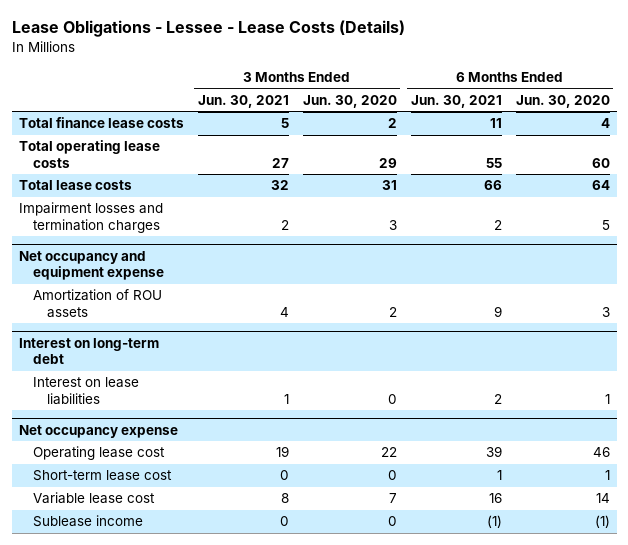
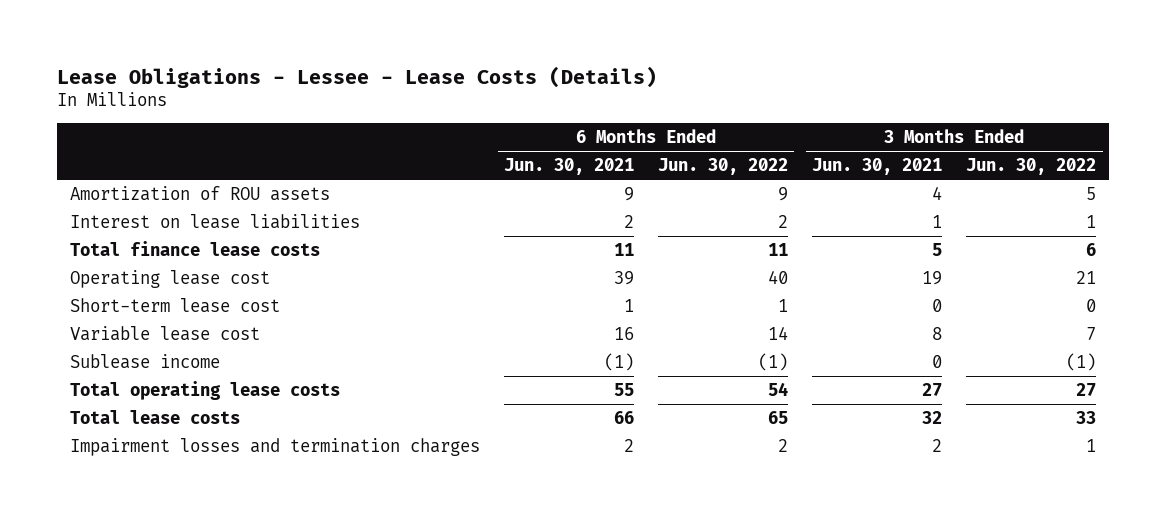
[302,94,397,108] Jun. 30, 2020 -> none
[515,94,610,108] Jun. 30, 2020 -> none
none -> [658,158,789,176] Jun. 30, 2022
none -> [966,158,1097,176] Jun. 30, 2022
[18,250,164,281] Net occupancy and equipment expense -> none
[18,337,159,365] Interest on long-term debt -> none
[18,424,178,438] Net occupancy expense -> none
[18,117,184,129] Total finance lease costs -> [69,240,320,256] Total finance lease costs
[18,140,160,168] Total operating lease costs -> [69,380,340,400] Total operating lease costs
[18,180,132,191] Total lease costs -> [69,409,240,424] Total lease costs
[18,202,163,233] Impairment losses and termination charges -> [69,437,480,456] Impairment losses and termination charges

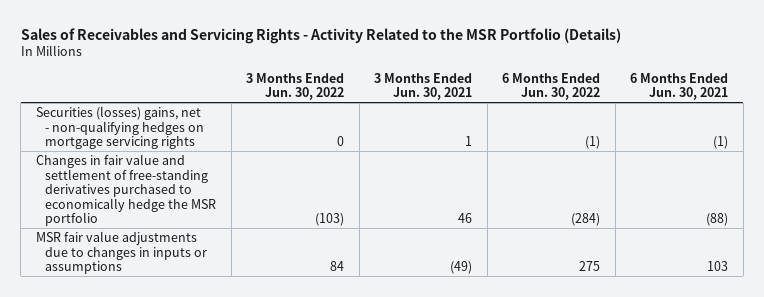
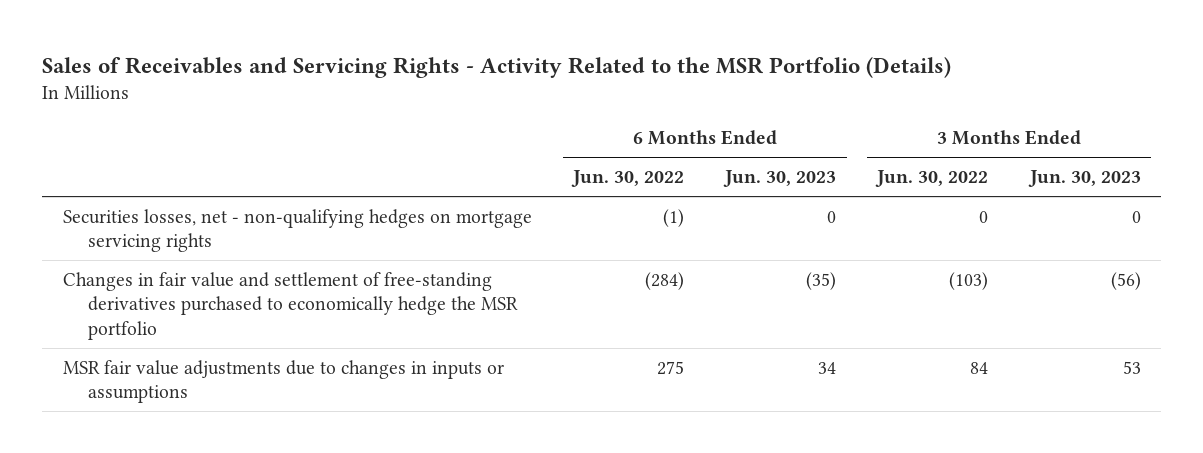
[374,72,473,101] 3 Months Ended Jun. 30, 2021 -> none
[630,72,729,101] 6 Months Ended Jun. 30, 2021 -> none
none -> [723,170,837,188] Jun. 30, 2023
none -> [1027,170,1141,188] Jun. 30, 2023
[35,105,205,150] Securities (losses) gains, net - non-qualifying hedges on mortgage servicing rights -> [62,208,532,253] Securities losses, net - non-qualifying hedges on mortgage servicing rights

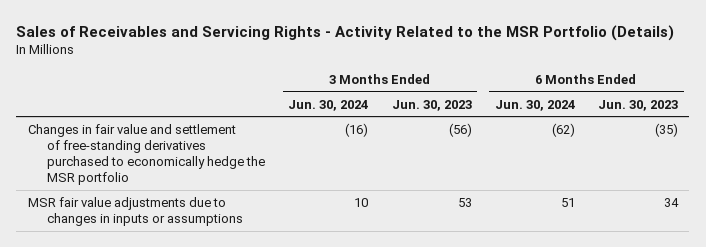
[571,170,685,188] Jun. 30, 2022 -> none
[875,170,989,188] Jun. 30, 2022 -> none
none -> [288,99,369,111] Jun. 30, 2024
none -> [494,99,575,111] Jun. 30, 2024
[62,208,532,253] Securities losses, net - non-qualifying hedges on mortgage servicing rights -> none

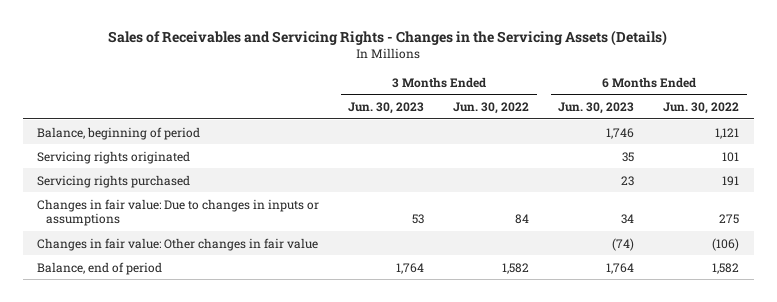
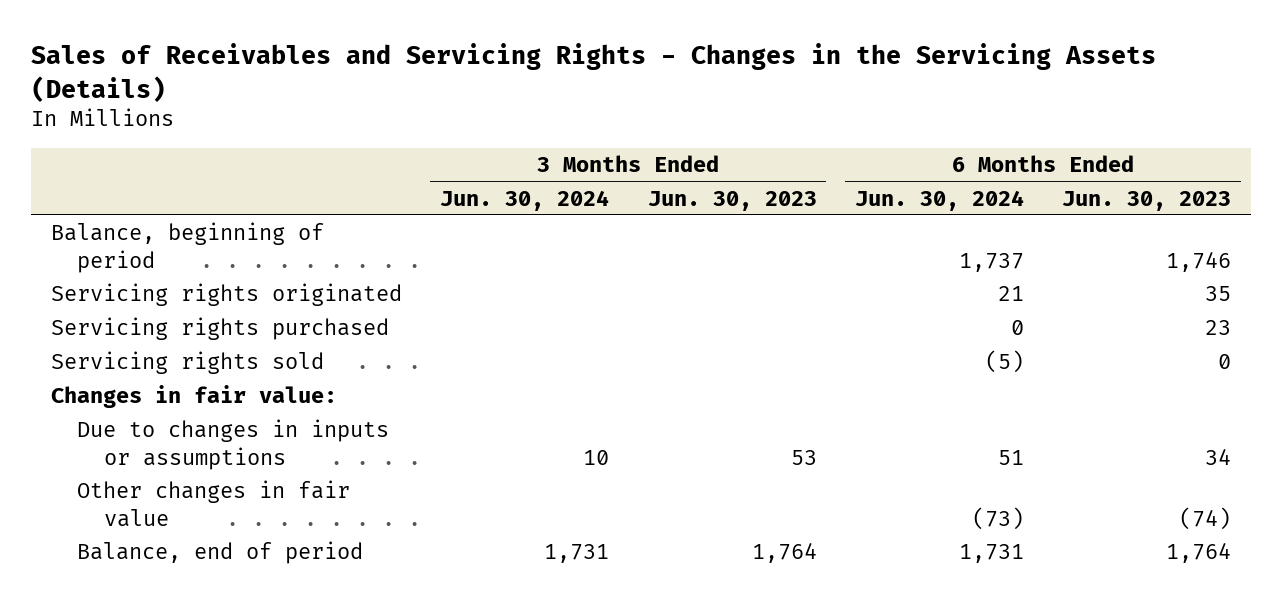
[453,102,530,115] Jun. 30, 2022 -> none
[663,102,740,115] Jun. 30, 2022 -> none
none -> [440,189,610,211] Jun. 30, 2024
none -> [855,189,1025,211] Jun. 30, 2024
none -> [50,351,324,375] Servicing rights sold
none -> [50,385,337,409] Changes in fair value:
[37,198,320,227] Changes in fair value: Due to changes in inputs or assumptions -> [77,419,390,470] Due to changes in inputs or assumptions
[37,237,319,251] Changes in fair value: Other changes in fair value -> [77,480,351,527] Other changes in fair value

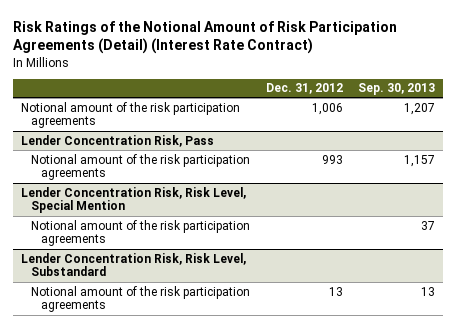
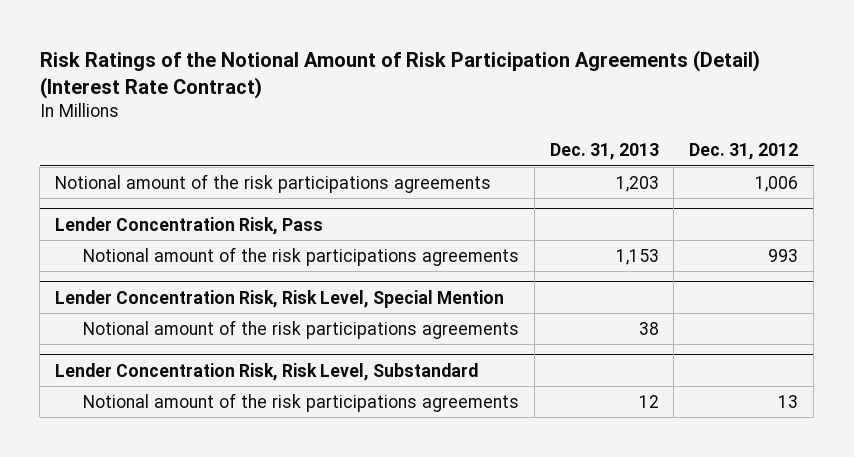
[358,83,436,96] Sep. 30, 2013 -> none
none -> [549,143,659,161] Dec. 31, 2013
[21,101,241,129] Notional amount of the risk participation agreements -> [55,173,492,193] Notional amount of the risk participations agreements
[30,153,250,181] Notional amount of the risk participation agreements -> [82,246,519,266] Notional amount of the risk participations agreements
[30,219,250,247] Notional amount of the risk participation agreements -> [82,319,519,339] Notional amount of the risk participations agreements
[30,285,250,313] Notional amount of the risk participation agreements -> [82,392,519,412] Notional amount of the risk participations agreements

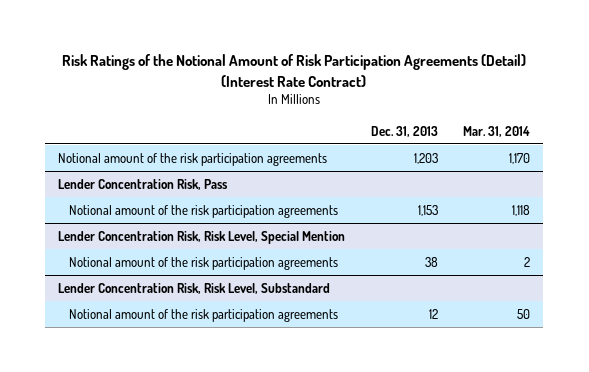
[689,143,799,161] Dec. 31, 2012 -> none
none -> [463,125,531,137] Mar. 31, 2014
[55,173,492,193] Notional amount of the risk participations agreements -> [58,152,328,166] Notional amount of the risk participation agreements
[82,246,519,266] Notional amount of the risk participations agreements -> [69,204,339,218] Notional amount of the risk participation agreements
[82,319,519,339] Notional amount of the risk participations agreements -> [69,256,339,270] Notional amount of the risk participation agreements
[82,392,519,412] Notional amount of the risk participations agreements -> [69,308,339,322] Notional amount of the risk participation agreements

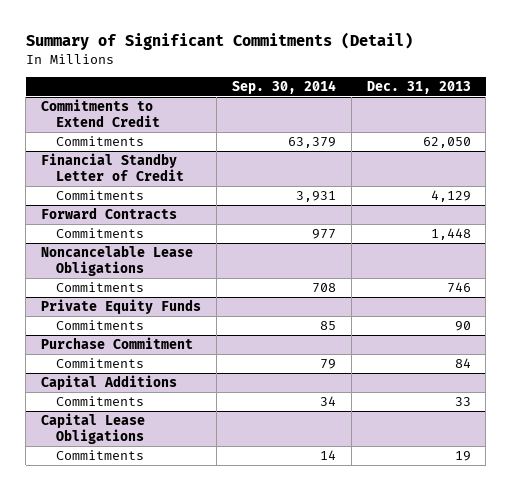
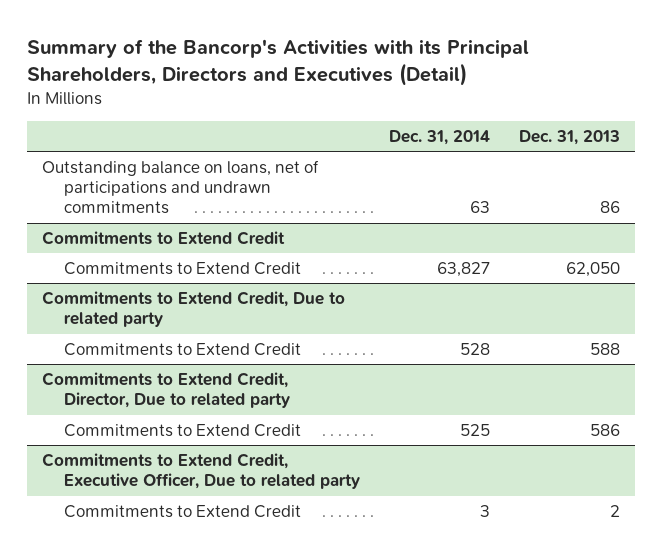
[25,31,413,50] Summary of Significant Commitments (Detail) -> [27,39,530,86] Summary of the Bancorp's Activities with its Principal Shareholders, Directors and Executives (Detail)
[231,79,336,94] Sep. 30, 2014 -> none
none -> [388,130,490,146] Dec. 31, 2014
none -> [41,159,319,215] Outstanding balance on loans, net of participations and undrawn commitments
[41,153,184,182] Financial Standby Letter of Credit -> none
[41,207,178,220] Forward Contracts -> none
[41,245,194,277] Noncancelable Lease Obligations -> none
[41,299,202,315] Private Equity Funds -> none
[55,320,144,331] Commitments -> none
[41,337,194,350] Purchase Commitment -> none
[55,358,144,369] Commitments -> none
[41,375,178,391] Capital Additions -> none
[55,396,144,407] Commitments -> none
[41,413,146,445] Capital Lease Obligations -> none
[55,450,144,461] Commitments -> none
[55,136,144,147] Commitments -> [63,261,301,275] Commitments to Extend Credit
none -> [41,290,345,328] Commitments to Extend Credit, Due to related party
[55,190,144,201] Commitments -> [63,342,301,356] Commitments to Extend Credit
[430,190,471,203] 4,129 -> [589,342,620,355] 588
none -> [41,371,290,409] Commitments to Extend Credit, Director, Due to related party
[55,228,144,239] Commitments -> [63,423,301,437] Commitments to Extend Credit
[430,228,471,241] 1,448 -> [589,423,620,436] 586
none -> [41,452,360,490] Commitments to Extend Credit, Executive Officer, Due to related party
[55,282,144,293] Commitments -> [63,504,301,518] Commitments to Extend Credit
[446,282,471,294] 746 -> [609,504,620,517] 2

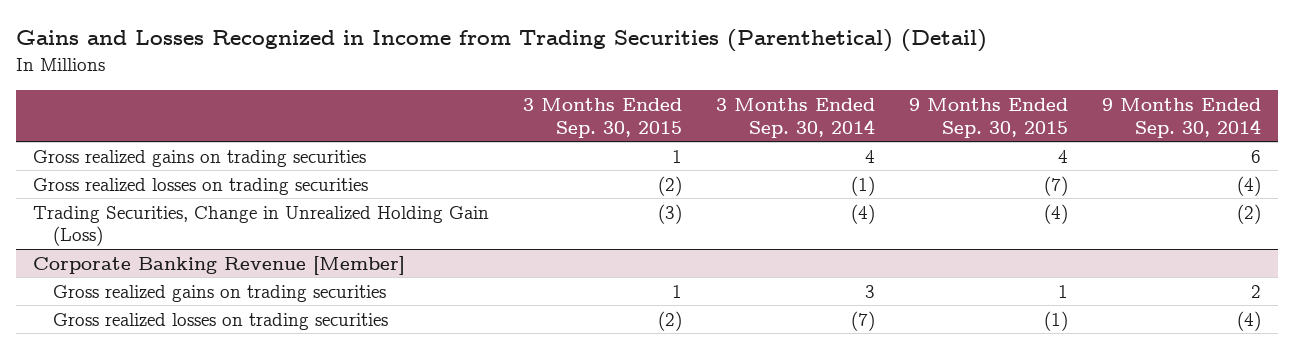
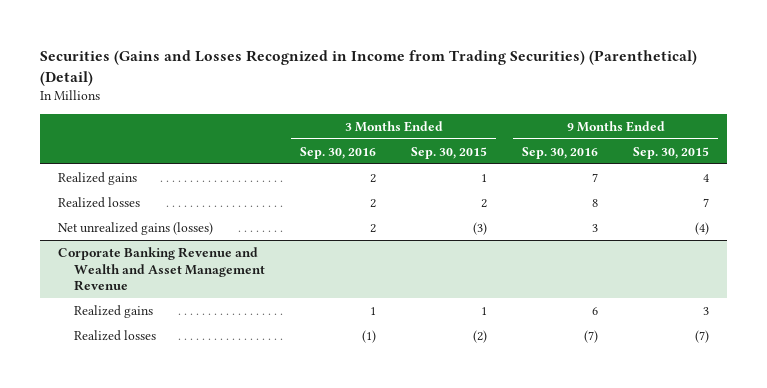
[15,29,987,53] Gains and Losses Recognized in Income from Trading Securities (Parenthetical) (Detail) -> [40,50,698,87] Securities (Gains and Losses Recognized in Income from Trading Securities) (Parenthetical) (Detail)
[715,97,875,138] 3 Months Ended Sep. 30, 2014 -> none
[1101,97,1261,138] 9 Months Ended Sep. 30, 2014 -> none
none -> [300,146,377,159] Sep. 30, 2016
none -> [522,146,599,159] Sep. 30, 2016
[32,255,405,275] Corporate Banking Revenue [Member] -> none
[32,149,366,167] Gross realized gains on trading securities -> [57,171,137,185] Realized gains
[32,177,368,195] Gross realized losses on trading securities -> [57,196,140,208] Realized losses
[657,175,682,196] (2) -> [481,198,488,208] 2
[1043,175,1068,196] (7) -> [703,197,710,207] 7
[32,205,489,247] Trading Securities, Change in Unrealized Holding Gain (Loss) -> [57,221,213,235] Net unrealized gains (losses)
none -> [57,246,266,292] Corporate Banking Revenue and Wealth and Asset Management Revenue
[52,284,386,302] Gross realized gains on trading securities -> [74,304,154,318] Realized gains
[1057,284,1068,298] 1 -> [703,306,710,315] 3
[52,312,388,330] Gross realized losses on trading securities -> [74,329,157,341] Realized losses
[1043,310,1068,331] (1) -> [695,329,710,343] (7)

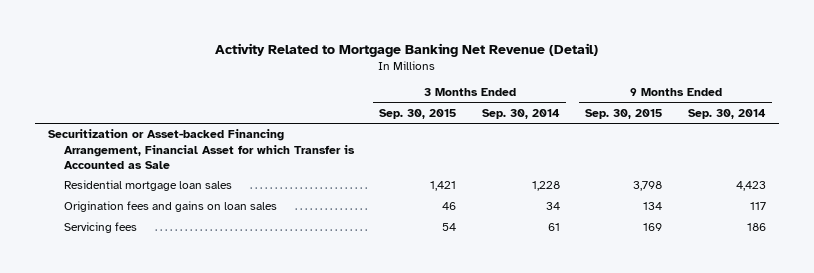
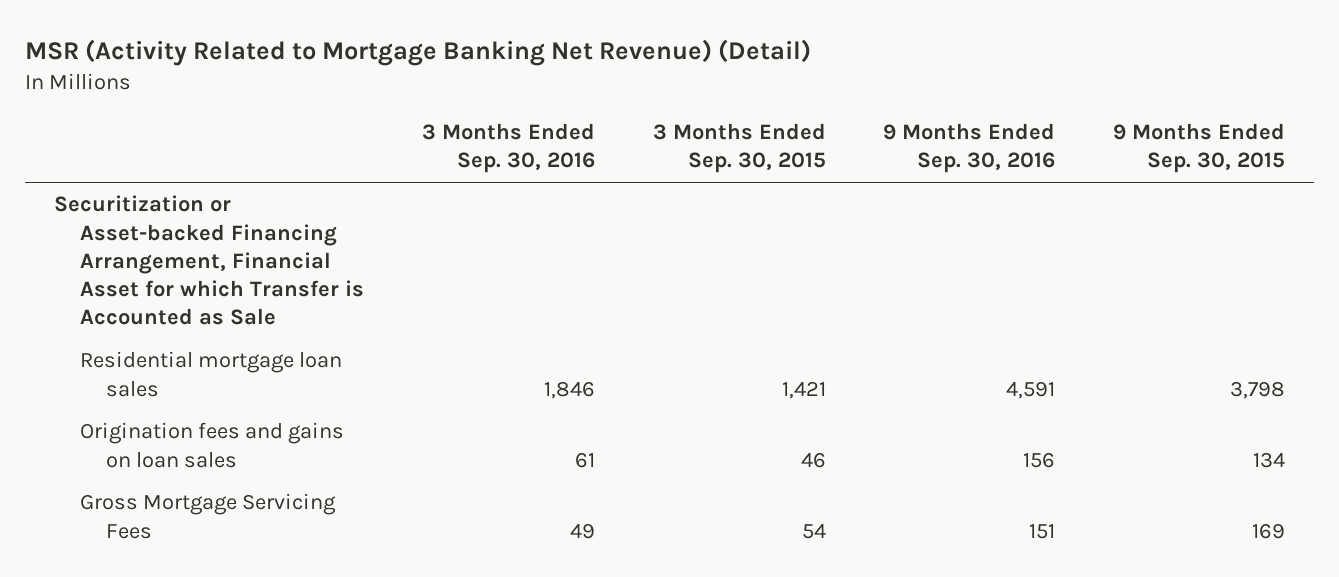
[214,42,598,57] Activity Related to Mortgage Banking Net Revenue (Detail) -> [24,38,811,66] MSR (Activity Related to Mortgage Banking Net Revenue) (Detail)
[481,108,560,119] Sep. 30, 2014 -> none
[688,108,767,119] Sep. 30, 2014 -> none
none -> [421,123,595,174] 3 Months Ended Sep. 30, 2016
none -> [883,123,1056,174] 9 Months Ended Sep. 30, 2016
[63,222,137,234] Servicing fees -> [80,493,337,539] Gross Mortgage Servicing Fees

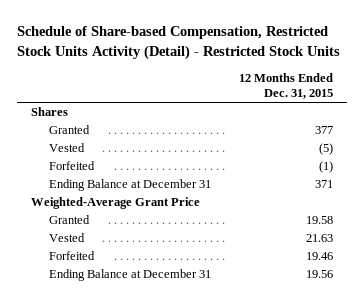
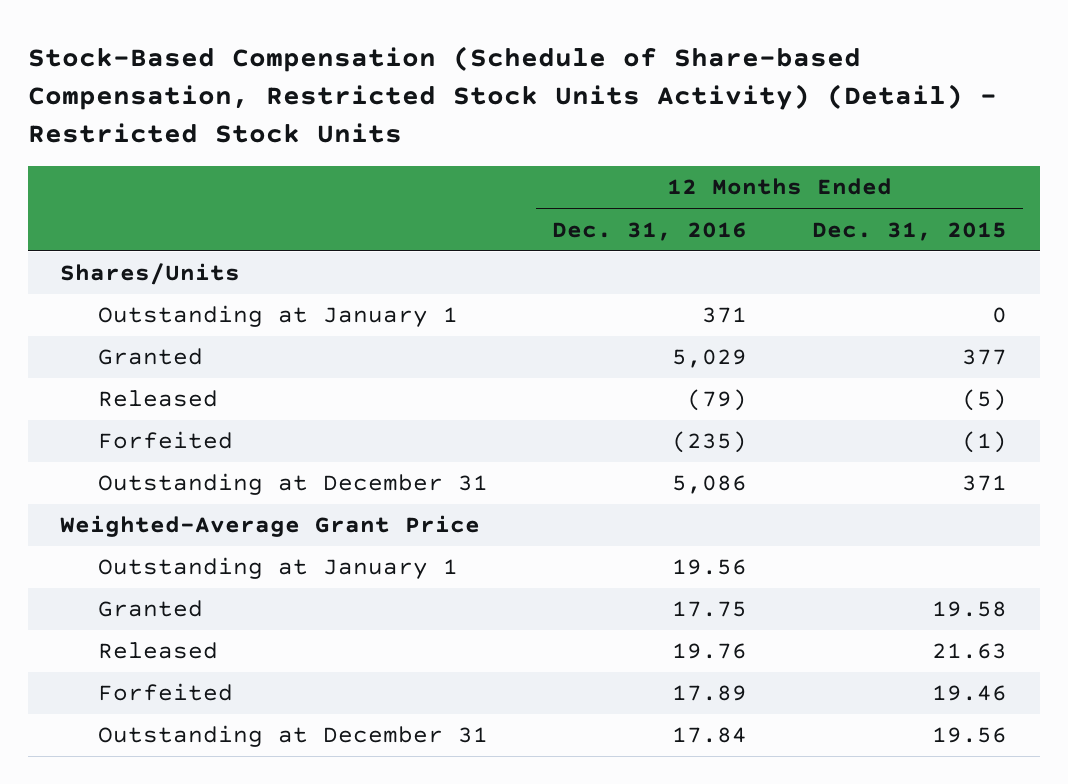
[16,26,340,61] Schedule of Share-based Compensation, Restricted Stock Units Activity (Detail) - Restricted Stock Units -> [27,45,997,143] Stock-Based Compensation (Schedule of Share-based Compensation, Restricted Stock Units Activity) (Detail) - Restricted Stock Units
none -> [552,221,748,241] Dec. 31, 2016
[30,107,68,117] Shares -> [60,263,241,286] Shares/Units
none -> [97,305,458,328] Outstanding at January 1
[49,143,86,153] Vested -> [97,390,218,408] Released
[49,179,212,192] Ending Balance at December 31 -> [97,473,488,496] Outstanding at December 31
none -> [97,557,458,580] Outstanding at January 1
[49,233,86,243] Vested -> [97,642,218,660] Released
[49,269,212,282] Ending Balance at December 31 -> [97,725,488,748] Outstanding at December 31

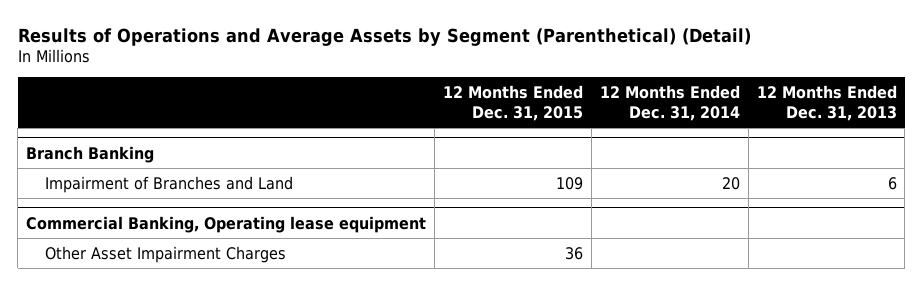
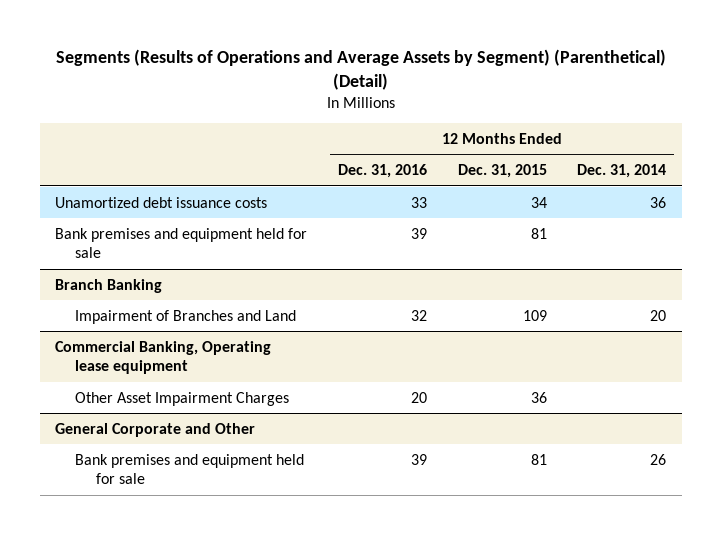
[17,27,751,46] Results of Operations and Average Assets by Segment (Parenthetical) (Detail) -> [55,49,666,91] Segments (Results of Operations and Average Assets by Segment) (Parenthetical) (Detail)
[756,85,897,121] 12 Months Ended Dec. 31, 2013 -> none
none -> [337,164,427,179] Dec. 31, 2016
none -> [54,196,267,208] Unamortized debt issuance costs
none -> [54,227,307,258] Bank premises and equipment held for sale
none -> [54,422,255,437] General Corporate and Other
none -> [75,453,305,484] Bank premises and equipment held for sale

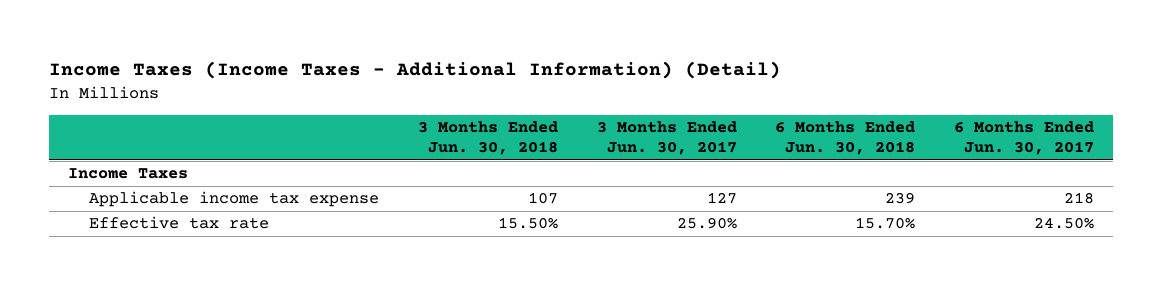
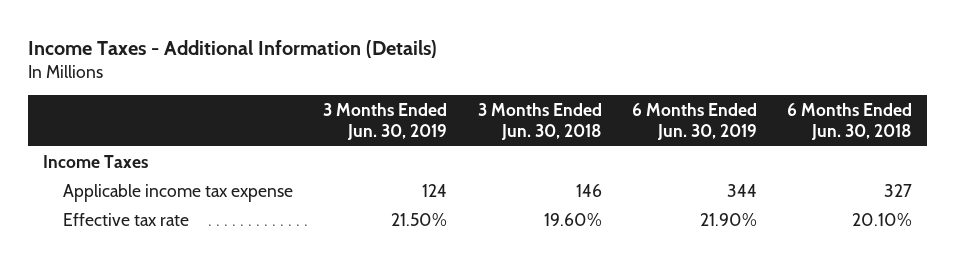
[48,61,781,80] Income Taxes (Income Taxes - Additional Information) (Detail) -> [27,39,437,58] Income Taxes - Additional Information (Details)
[596,121,737,156] 3 Months Ended Jun. 30, 2017 -> none
[953,121,1094,156] 6 Months Ended Jun. 30, 2017 -> none
none -> [323,103,448,141] 3 Months Ended Jun. 30, 2019
none -> [631,103,757,141] 6 Months Ended Jun. 30, 2019
[527,192,558,205] 107 -> [575,183,602,197] 146
[885,192,916,205] 239 -> [883,183,912,197] 327
[497,217,558,230] 15.50% -> [543,212,602,226] 19.60%
[855,217,916,230] 15.70% -> [851,212,912,226] 20.10%

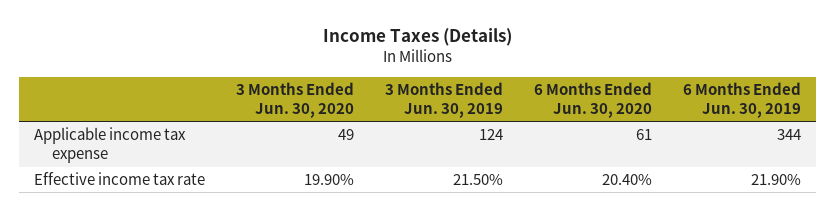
[27,39,437,58] Income Taxes - Additional Information (Details) -> [322,27,512,46] Income Taxes (Details)
[477,103,602,141] 3 Months Ended Jun. 30, 2018 -> none
[786,103,912,141] 6 Months Ended Jun. 30, 2018 -> none
none -> [236,81,355,118] 3 Months Ended Jun. 30, 2020
none -> [534,81,653,118] 6 Months Ended Jun. 30, 2020
[42,154,148,168] Income Taxes -> none
[63,212,190,226] Effective tax rate -> [34,172,206,186] Effective income tax rate

